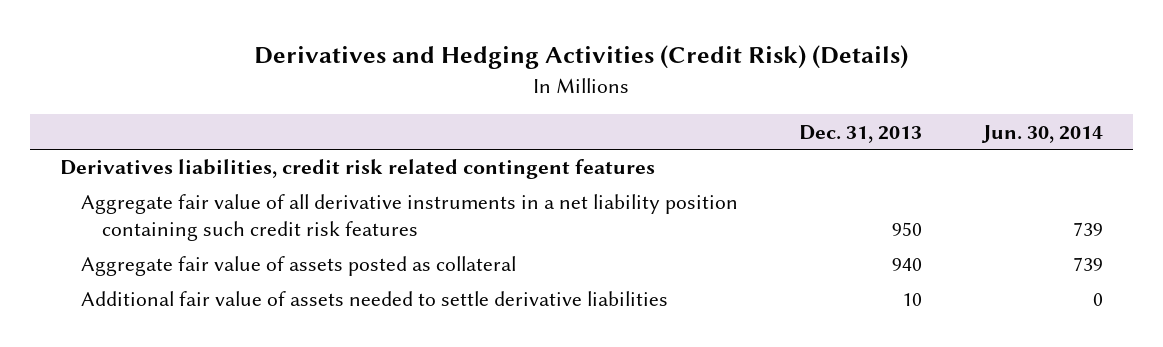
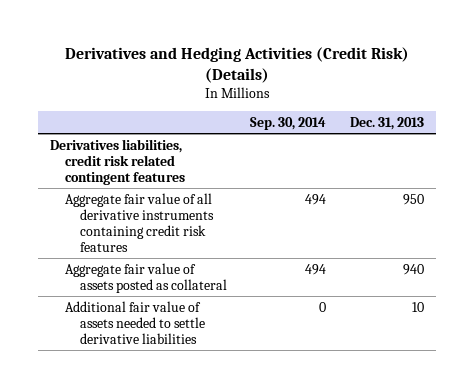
[980,124,1103,143] Jun. 30, 2014 -> none
none -> [250,116,327,130] Sep. 30, 2014
[80,194,738,242] Aggregate fair value of all derivative instruments in a net liability position containing such credit risk features -> [64,192,214,252] Aggregate fair value of all derivative instruments containing credit risk features

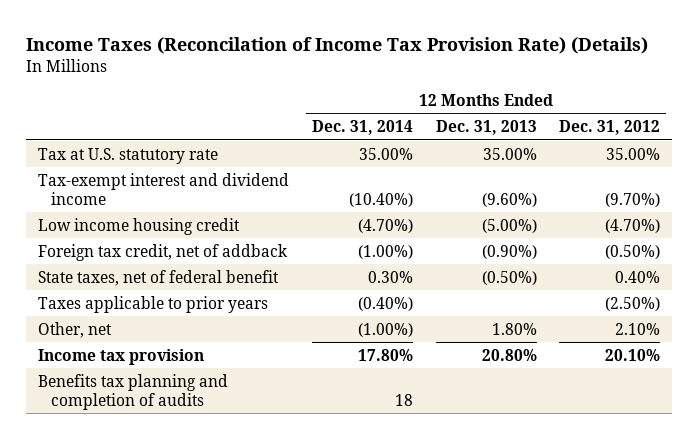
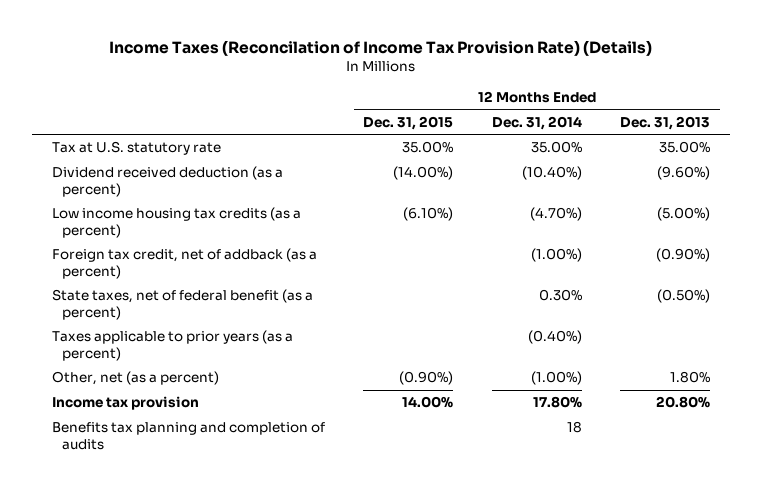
[559,120,661,136] Dec. 31, 2012 -> none
none -> [363,115,454,130] Dec. 31, 2015
[37,172,289,205] Tax-exempt interest and dividend income -> [51,166,283,197] Dividend received deduction (as a percent)
[37,217,240,235] Low income housing credit -> [51,207,301,238] Low income housing tax credits (as a percent)
[37,243,288,261] Foreign tax credit, net of addback -> [51,248,317,279] Foreign tax credit, net of addback (as a percent)
[37,269,279,286] State taxes, net of federal benefit -> [51,289,313,320] State taxes, net of federal benefit (as a percent)
[37,295,268,313] Taxes applicable to prior years -> [51,330,293,361] Taxes applicable to prior years (as a percent)
[37,321,112,338] Other, net -> [51,371,219,386] Other, net (as a percent)

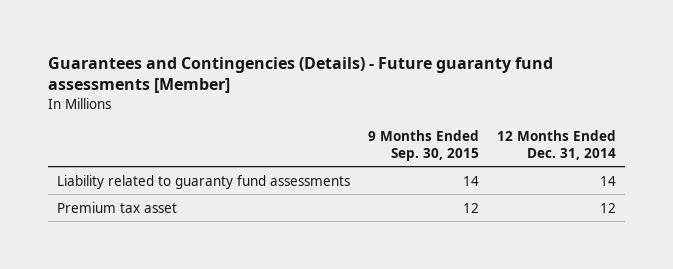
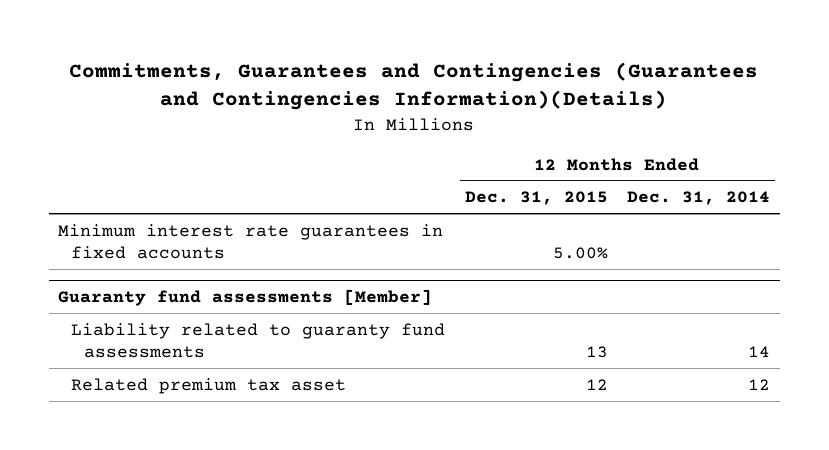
[47,56,553,94] Guarantees and Contingencies (Details) - Future guaranty fund assessments [Member] -> [69,62,759,111] Commitments, Guarantees and Contingencies (Guarantees and Contingencies Information)(Details)
[367,130,479,161] 9 Months Ended Sep. 30, 2015 -> none
none -> [464,191,608,206] Dec. 31, 2015
none -> [58,223,444,260] Minimum interest rate guarantees in fixed accounts
none -> [58,288,433,306] Guaranty fund assessments [Member]
[56,201,177,213] Premium tax asset -> [71,377,347,394] Related premium tax asset

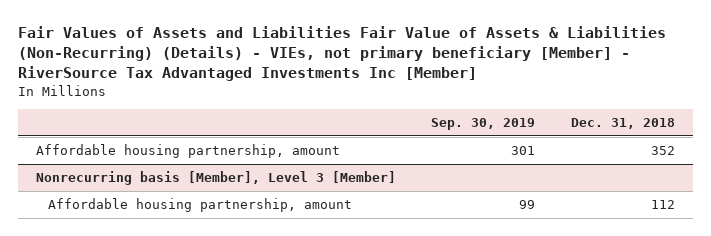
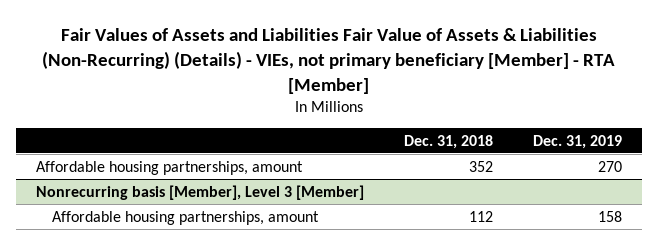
[17,25,666,82] Fair Values of Assets and Liabilities Fair Value of Assets & Liabilities (Non-Recurring) (Details) - VIEs, not primary beneficiary [Member] - RiverSource Tax Advantaged Investments Inc [Member] -> [42,28,616,94] Fair Values of Assets and Liabilities Fair Value of Assets & Liabilities (Non-Recurring) (Details) - VIEs, not primary beneficiary [Member] - RTA [Member]
[431,118,536,131] Sep. 30, 2019 -> none
none -> [533,134,623,149] Dec. 31, 2019
[35,144,340,159] Affordable housing partnership, amount -> [36,160,304,175] Affordable housing partnerships, amount
[47,198,352,213] Affordable housing partnership, amount -> [52,210,320,225] Affordable housing partnerships, amount

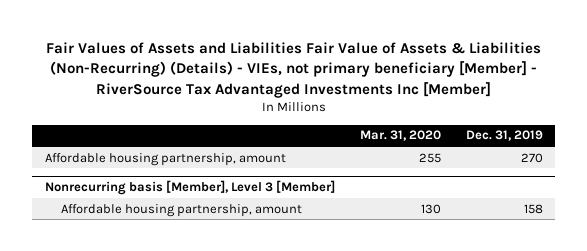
[42,28,616,94] Fair Values of Assets and Liabilities Fair Value of Assets & Liabilities (Non-Recurring) (Details) - VIEs, not primary beneficiary [Member] - RTA [Member] -> [45,41,541,98] Fair Values of Assets and Liabilities Fair Value of Assets & Liabilities (Non-Recurring) (Details) - VIEs, not primary beneficiary [Member] - RiverSource Tax Advantaged Investments Inc [Member]
[404,134,494,149] Dec. 31, 2018 -> none
none -> [359,130,441,142] Mar. 31, 2020
[36,160,304,175] Affordable housing partnerships, amount -> [44,152,286,166] Affordable housing partnership, amount
[52,210,320,225] Affordable housing partnerships, amount -> [61,203,303,217] Affordable housing partnership, amount

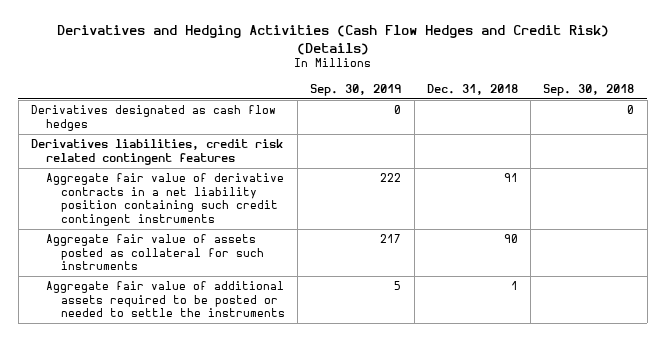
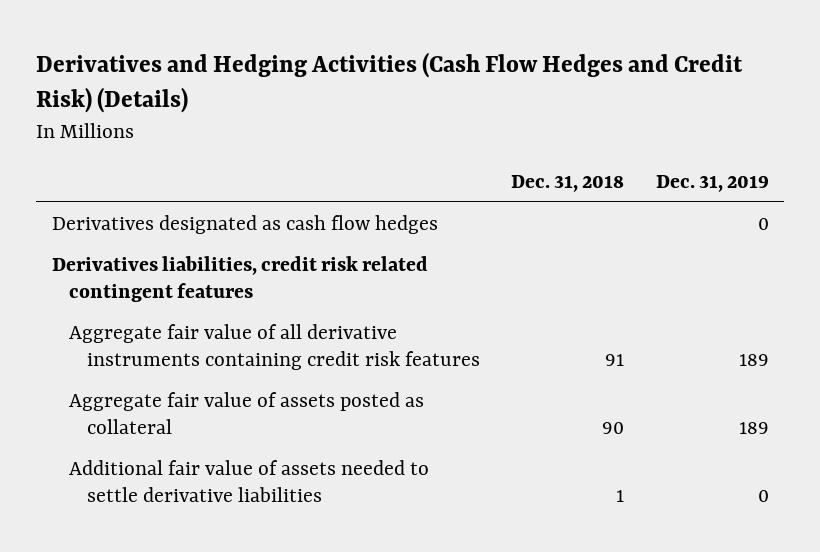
[310,83,402,96] Sep. 30, 2019 -> none
[543,83,635,96] Sep. 30, 2018 -> none
none -> [655,174,769,192] Dec. 31, 2019
[45,173,284,226] Aggregate fair value of derivative contracts in a net liability position containing such credit contingent instruments -> [69,324,480,370] Aggregate fair value of all derivative instruments containing credit risk features
[45,234,264,271] Aggregate fair value of assets posted as collateral for such instruments -> [69,392,425,434] Aggregate fair value of assets posted as collateral
[45,281,285,318] Aggregate fair value of additional assets required to be posted or needed to settle the instruments -> [69,460,430,502] Additional fair value of assets needed to settle derivative liabilities

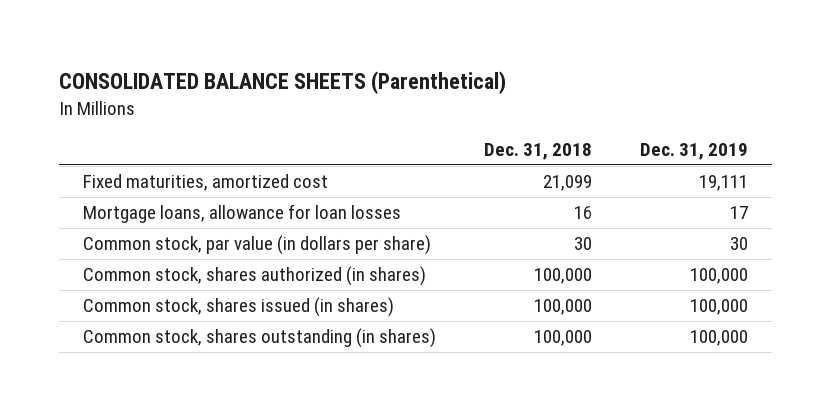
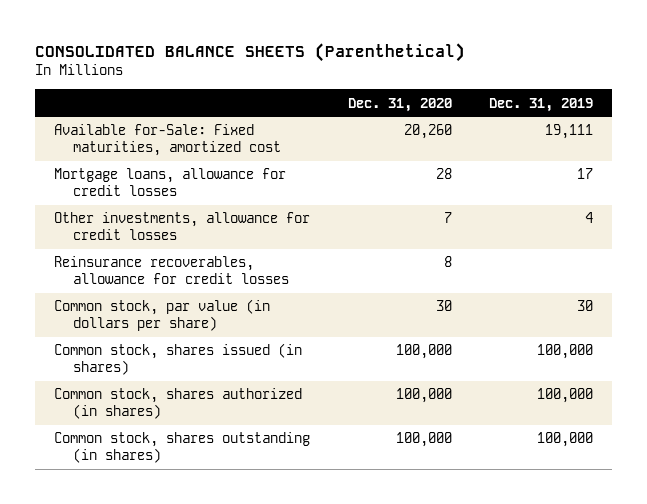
[484,143,593,161] Dec. 31, 2018 -> none
none -> [347,97,452,112] Dec. 31, 2020
[83,174,329,192] Fixed maturities, amortized cost -> [53,124,282,157] Available for-Sale: Fixed maturities, amortized cost
[83,204,402,224] Mortgage loans, allowance for loan losses -> [53,168,286,197] Mortgage loans, allowance for credit losses
none -> [53,212,310,241] Other investments, allowance for credit losses
none -> [53,256,290,285] Reinsurance recoverables, allowance for credit losses
[83,266,427,287] Common stock, shares authorized (in shares) -> [53,388,302,420] Common stock, shares authorized (in shares)

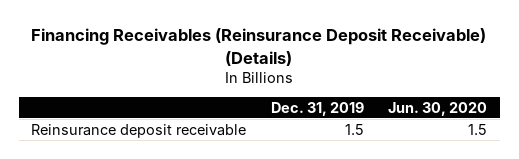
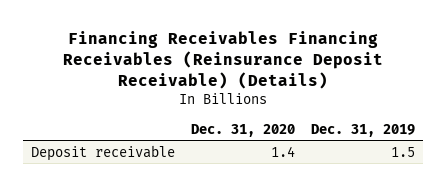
[31,28,487,66] Financing Receivables (Reinsurance Deposit Receivable) (Details) -> [63,31,384,90] Financing Receivables Financing Receivables (Reinsurance Deposit Receivable) (Details)
[388,101,488,116] Jun. 30, 2020 -> none
none -> [191,123,296,137] Dec. 31, 2020
[31,123,247,138] Reinsurance deposit receivable -> [31,144,176,161] Deposit receivable

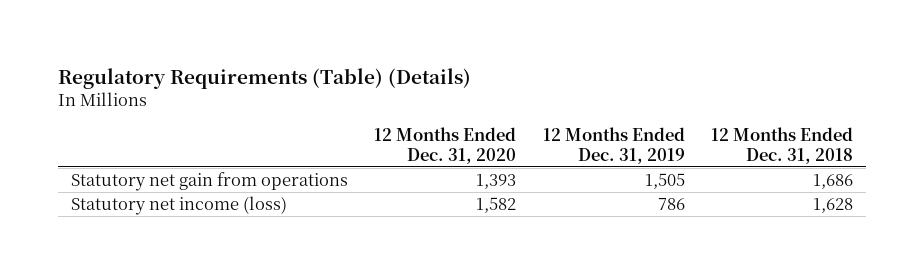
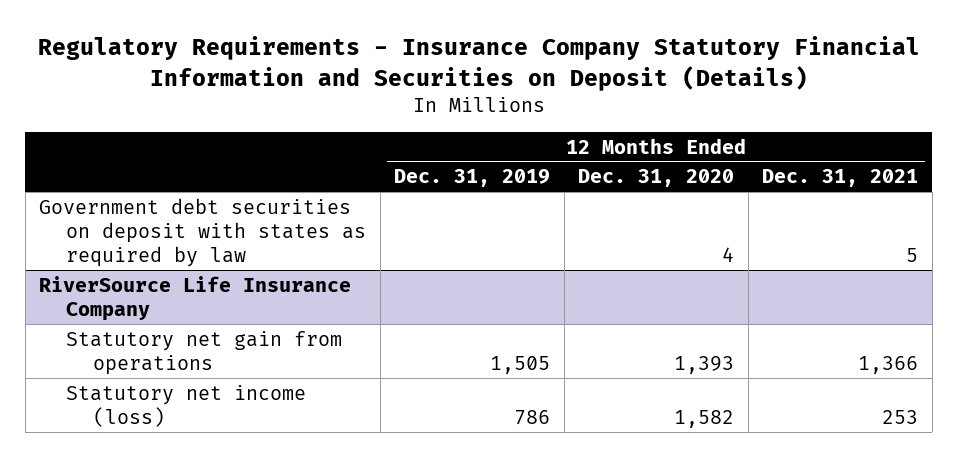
[57,67,471,89] Regulatory Requirements (Table) (Details) -> [37,36,920,91] Regulatory Requirements - Insurance Company Statutory Financial Information and Securities on Deposit (Details)
[710,127,853,164] 12 Months Ended Dec. 31, 2018 -> none
none -> [762,169,919,188] Dec. 31, 2021
none -> [39,197,367,267] Government debt securities on deposit with states as required by law
none -> [39,275,352,321] RiverSource Life Insurance Company

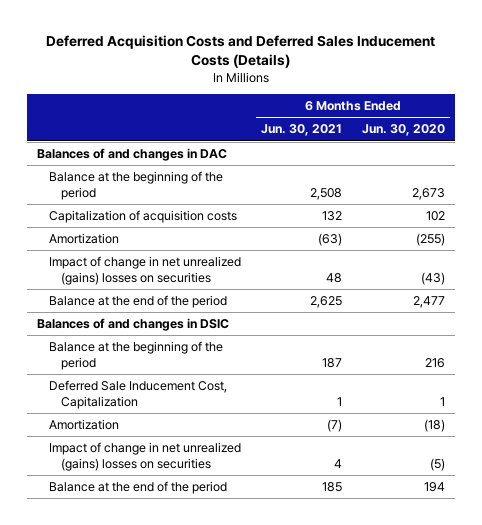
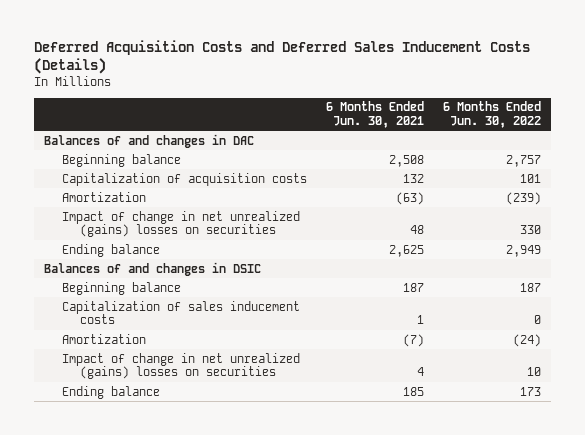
[362,124,446,137] Jun. 30, 2020 -> none
none -> [443,101,542,128] 6 Months Ended Jun. 30, 2022
[48,170,223,200] Balance at the beginning of the period -> [61,153,181,167] Beginning balance
[48,294,227,308] Balance at the end of the period -> [61,243,160,257] Ending balance
[48,340,223,370] Balance at the beginning of the period -> [61,281,181,295] Beginning balance
[48,379,227,409] Deferred Sale Inducement Cost, Capitalization -> [61,300,300,325] Capitalization of sales inducement costs
[48,480,227,494] Balance at the end of the period -> [61,385,160,399] Ending balance

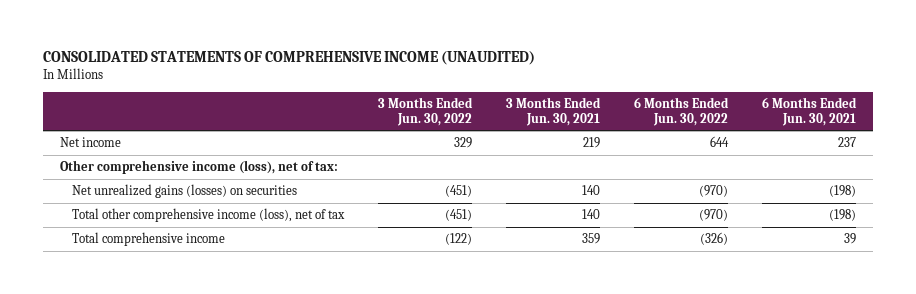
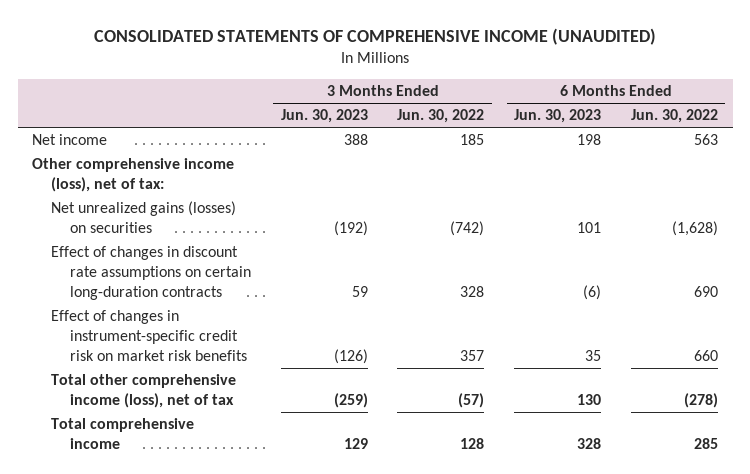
[506,96,602,126] 3 Months Ended Jun. 30, 2021 -> none
[762,96,858,126] 6 Months Ended Jun. 30, 2021 -> none
none -> [280,109,368,124] Jun. 30, 2023
none -> [514,109,602,124] Jun. 30, 2023
[454,137,473,149] 329 -> [460,134,485,146] 185
[710,136,730,148] 644 -> [693,134,718,146] 563
[445,185,473,198] (451) -> [450,221,485,237] (742)
[699,185,729,198] (970) -> [671,221,718,237] (1,628)
none -> [51,246,251,301] Effect of changes in discount rate assumptions on certain long-duration contracts
none -> [51,310,247,362] Effect of changes in instrument-specific credit risk on market risk benefits
[445,209,473,222] (451) -> [458,393,485,409] (57)
[699,209,729,222] (970) -> [683,393,718,409] (278)
[445,233,473,246] (122) -> [460,438,485,450] 128
[700,232,729,246] (326) -> [693,438,718,450] 285

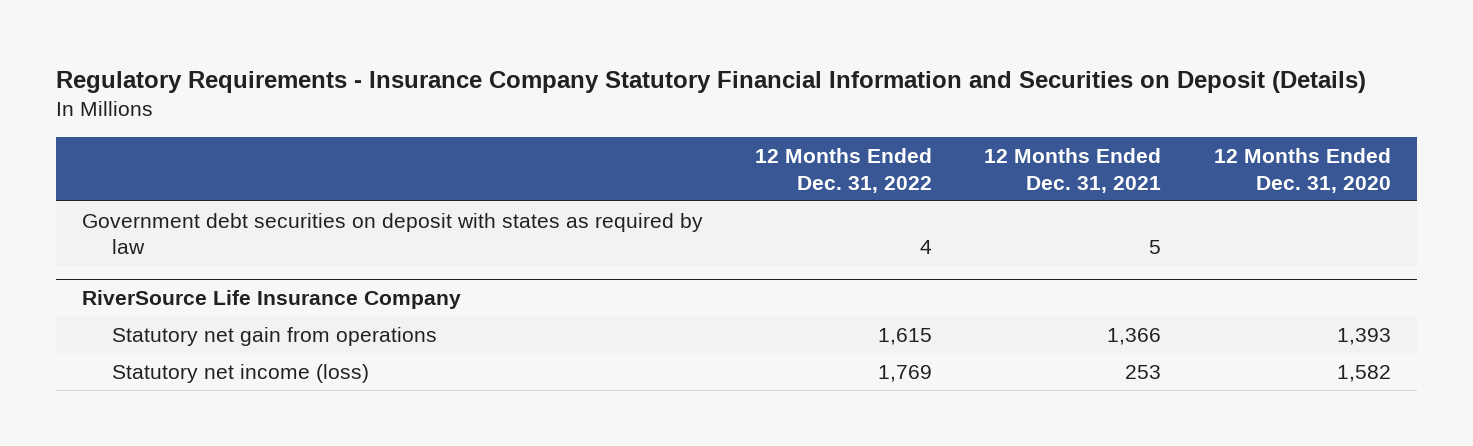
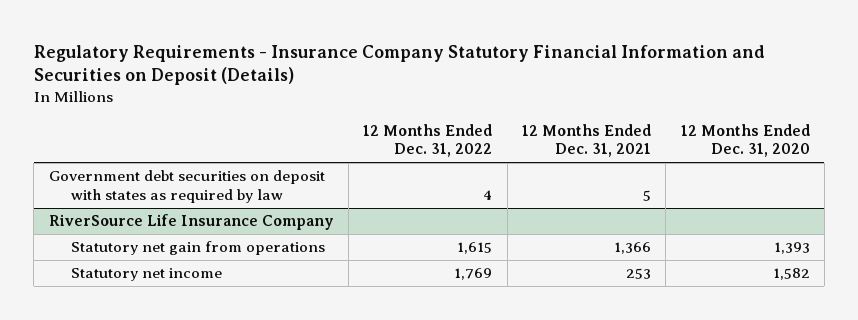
[111,363,369,383] Statutory net income (loss) -> [70,268,222,282] Statutory net income

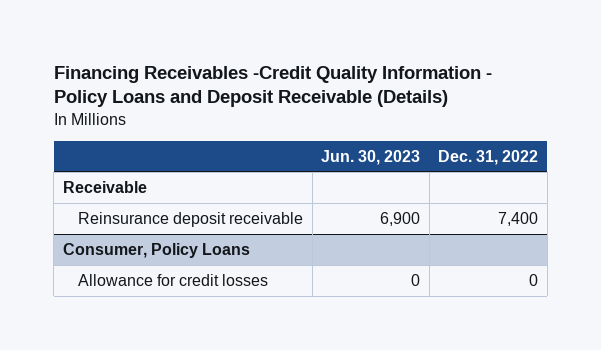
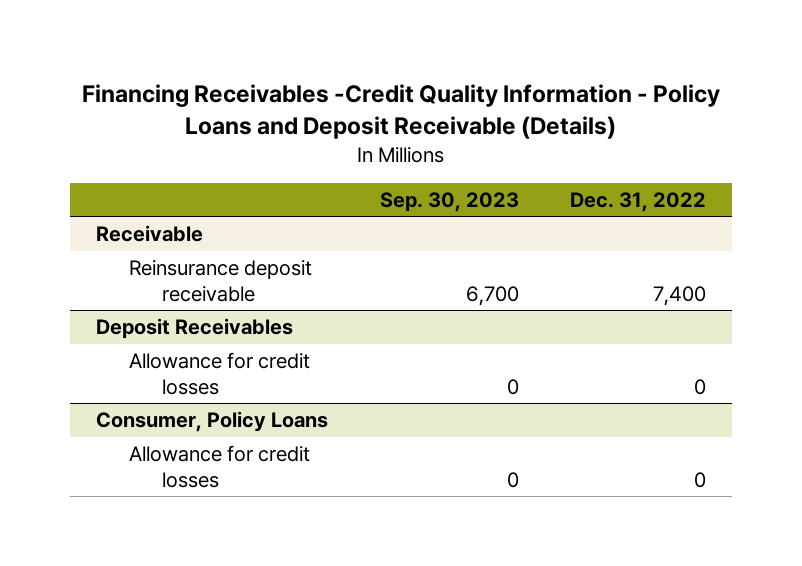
[321,149,421,165] Jun. 30, 2023 -> none
none -> [379,191,519,212] Sep. 30, 2023
none -> [95,318,293,340] Deposit Receivables
none -> [128,352,310,395] Allowance for credit losses

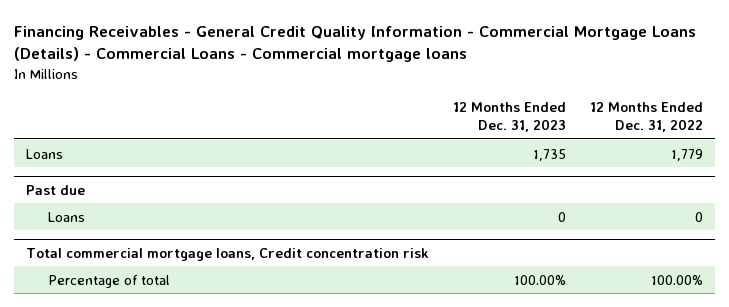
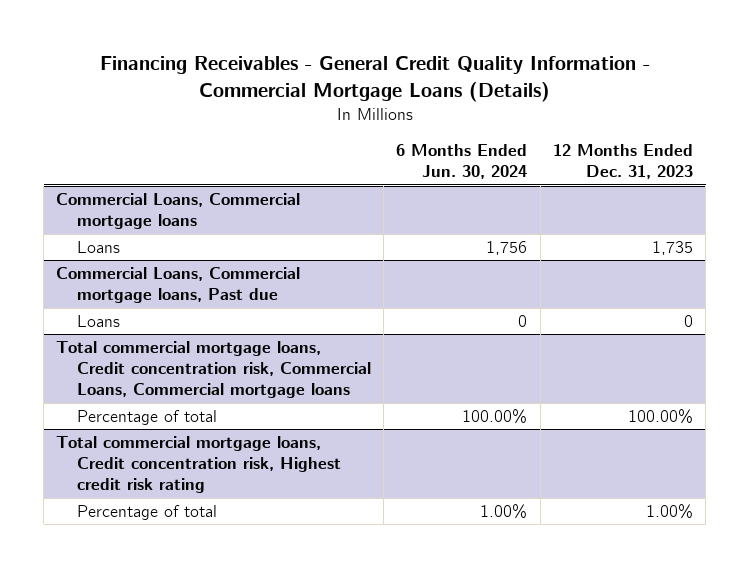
[14,25,697,63] Financing Receivables - General Credit Quality Information - Commercial Mortgage Loans (Details) - Commercial Loans - Commercial mortgage loans -> [99,56,650,102] Financing Receivables - General Credit Quality Information - Commercial Mortgage Loans (Details)
[589,101,703,133] 12 Months Ended Dec. 31, 2022 -> none
none -> [396,144,528,180] 6 Months Ended Jun. 30, 2024
none -> [56,193,301,230] Commercial Loans, Commercial mortgage loans
[25,184,85,195] Past due -> none
none -> [56,267,301,304] Commercial Loans, Commercial mortgage loans, Past due
[25,247,429,261] Total commercial mortgage loans, Credit concentration risk -> [56,341,371,399] Total commercial mortgage loans, Credit concentration risk, Commercial Loans, Commercial mortgage loans
none -> [56,436,341,494] Total commercial mortgage loans, Credit concentration risk, Highest credit risk rating
none -> [76,505,217,521] Percentage of total

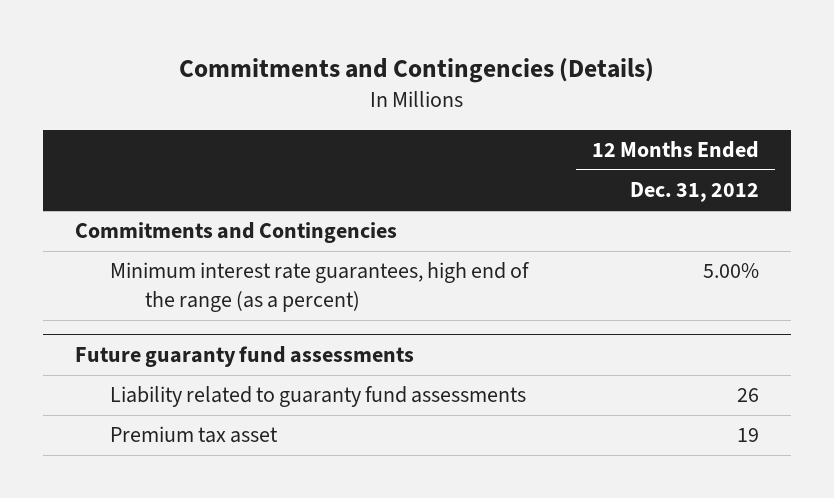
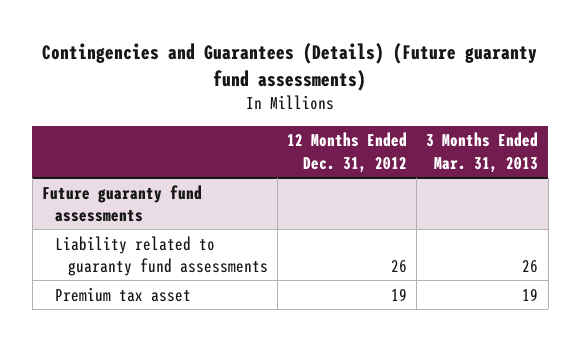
[179,58,655,84] Commitments and Contingencies (Details) -> [42,42,538,91] Contingencies and Guarantees (Details) (Future guaranty fund assessments)
none -> [426,132,539,173] 3 Months Ended Mar. 31, 2013
[75,222,398,244] Commitments and Contingencies -> none
[110,262,531,313] Minimum interest rate guarantees, high end of the range (as a percent) -> none

